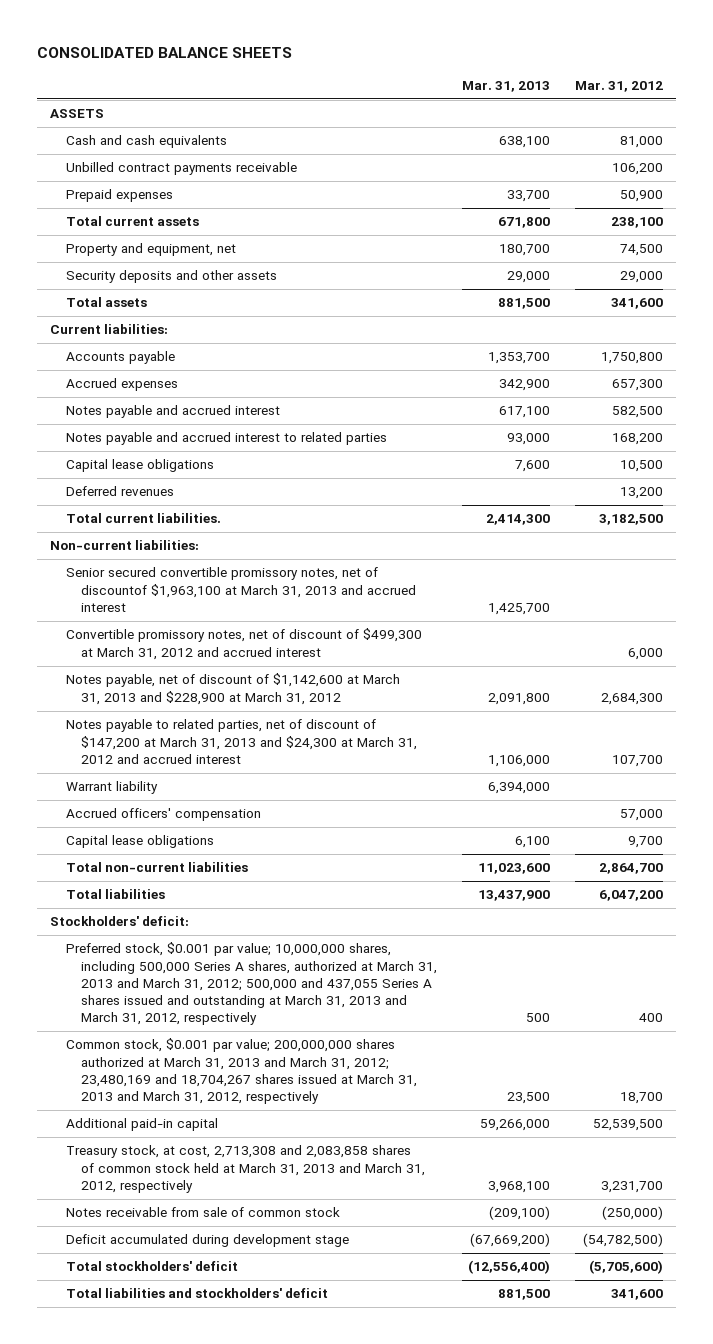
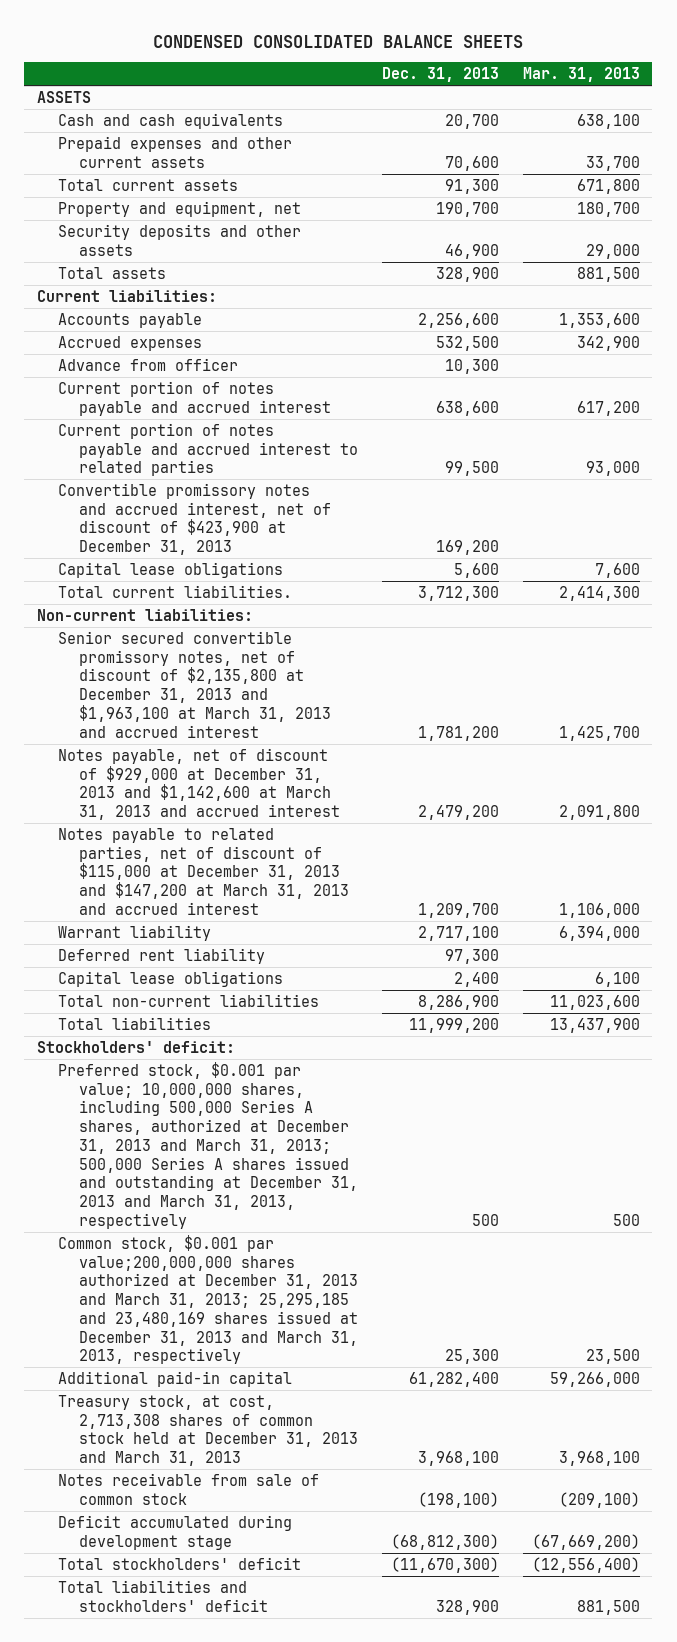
[37,47,293,59] CONSOLIDATED BALANCE SHEETS -> [153,34,524,48] CONDENSED CONSOLIDATED BALANCE SHEETS
[575,80,664,92] Mar. 31, 2012 -> none
none -> [381,67,499,83] Dec. 31, 2013
[65,162,297,176] Unbilled contract payments receivable -> none
[65,189,173,203] Prepaid expenses -> [57,135,292,168] Prepaid expenses and other current assets
[488,352,551,365] 1,353,700 -> [559,312,641,328] 1,353,600
none -> [57,357,238,371] Advance from officer
[65,405,280,419] Notes payable and accrued interest -> [57,380,331,416] Current portion of notes payable and accrued interest
[499,406,551,419] 617,100 -> [577,400,641,416] 617,200
[65,432,387,446] Notes payable and accrued interest to related parties -> [57,422,358,477] Current portion of notes payable and accrued interest to related parties
none -> [57,482,331,556] Convertible promissory notes and accrued interest, net of discount of $423,900 at December 31, 2013
[65,486,174,497] Deferred revenues -> none
[65,628,422,660] Convertible promissory notes, net of discount of $499,300 at March 31, 2012 and accrued interest -> none
[65,567,417,612] Senior secured convertible promissory notes, net of discountof $1,963,100 at March 31, 2013 and accrued interest -> [57,630,331,738] Senior secured convertible promissory notes, net of discount of $2,135,800 at December 31, 2013 and $1,963,100 at March 31, 2013 and accrued interest
[65,673,400,705] Notes payable, net of discount of $1,142,600 at March 31, 2013 and $228,900 at March 31, 2012 -> [57,747,340,821] Notes payable, net of discount of $929,000 at December 31, 2013 and $1,142,600 at March 31, 2013 and accrued interest
[65,719,418,764] Notes payable to related parties, net of discount of $147,200 at March 31, 2013 and $24,300 at March 31, 2012 and accrued interest -> [57,827,349,915] Notes payable to related parties, net of discount of $115,000 at December 31, 2013 and $147,200 at March 31, 2013 and accrued interest
[65,808,261,822] Accrued officers' compensation -> none
none -> [57,947,265,964] Deferred rent liability
[65,942,438,1026] Preferred stock, $0.001 par value; 10,000,000 shares, including 500,000 Series A shares, authorized at March 31, 2013 and March 31, 2012; 500,000 and 437,055 Series A shares issued and outstanding at March 31, 2013 and March 31, 2012, respectively -> [57,1061,358,1229] Preferred stock, $0.001 par value; 10,000,000 shares, including 500,000 Series A shares, authorized at December 31, 2013 and March 31, 2013; 500,000 Series A shares issued and outstanding at December 31, 2013 and March 31, 2013, respectively
[65,1038,418,1105] Common stock, $0.001 par value; 200,000,000 shares authorized at March 31, 2013 and March 31, 2012; 23,480,169 and 18,704,267 shares issued at March 31, 2013 and March 31, 2012, respectively -> [57,1234,358,1365] Common stock, $0.001 par value;200,000,000 shares authorized at December 31, 2013 and March 31, 2013; 25,295,185 and 23,480,169 shares issued at December 31, 2013 and March 31, 2013, respectively
[65,1145,426,1193] Treasury stock, at cost, 2,713,308 and 2,083,858 shares of common stock held at March 31, 2013 and March 31, 2012, respectively -> [57,1394,358,1467] Treasury stock, at cost, 2,713,308 shares of common stock held at December 31, 2013 and March 31, 2013

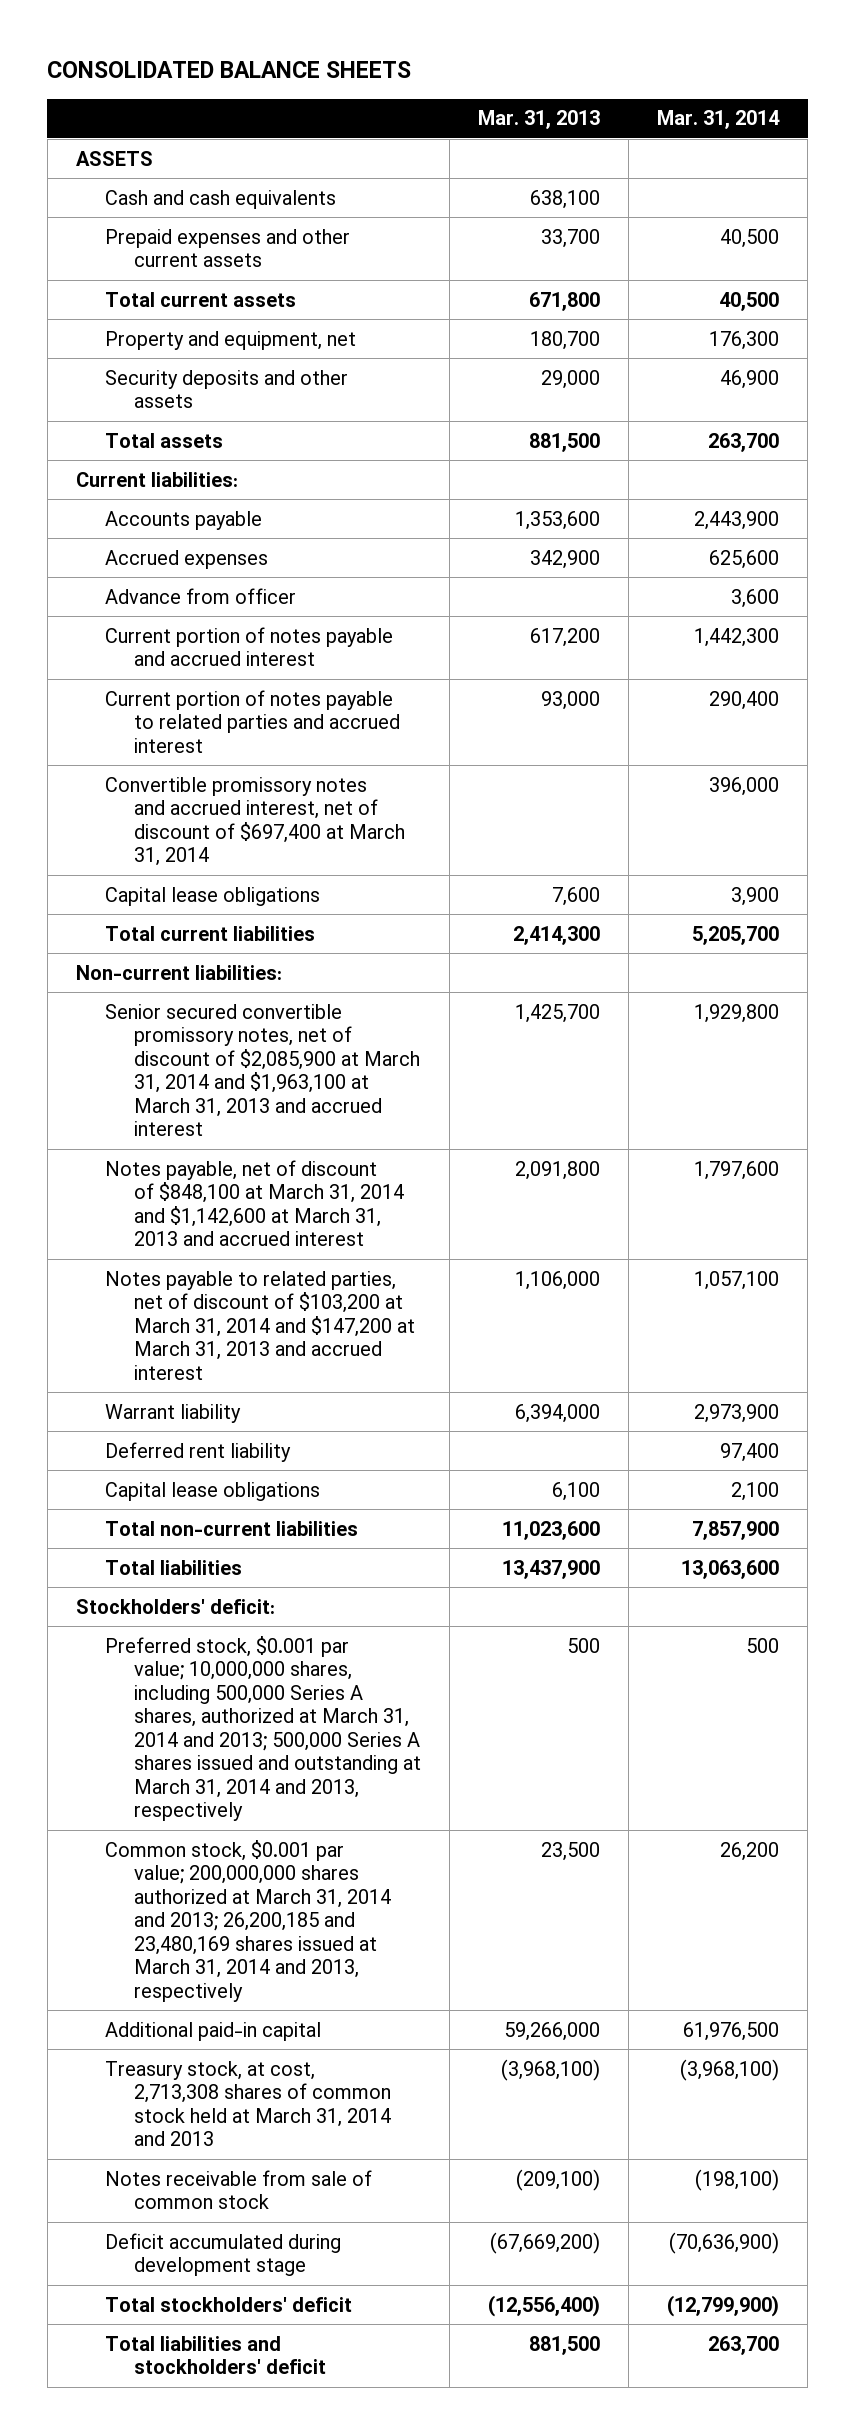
[153,34,524,48] CONDENSED CONSOLIDATED BALANCE SHEETS -> [47,61,412,79] CONSOLIDATED BALANCE SHEETS
[381,67,499,83] Dec. 31, 2013 -> none
none -> [657,110,781,130] Mar. 31, 2014
[57,422,358,477] Current portion of notes payable and accrued interest to related parties -> [104,689,401,753] Current portion of notes payable to related parties and accrued interest
[57,482,331,556] Convertible promissory notes and accrued interest, net of discount of $423,900 at December 31, 2013 -> [104,776,406,867] Convertible promissory notes and accrued interest, net of discount of $697,400 at March 31, 2014
[57,584,292,598] Total current liabilities. -> [104,925,315,941] Total current liabilities
[57,630,331,738] Senior secured convertible promissory notes, net of discount of $2,135,800 at December 31, 2013 and $1,963,100 at March 31, 2013 and accrued interest -> [104,1003,421,1137] Senior secured convertible promissory notes, net of discount of $2,085,900 at March 31, 2014 and $1,963,100 at March 31, 2013 and accrued interest
[57,747,340,821] Notes payable, net of discount of $929,000 at December 31, 2013 and $1,142,600 at March 31, 2013 and accrued interest -> [104,1159,405,1247] Notes payable, net of discount of $848,100 at March 31, 2014 and $1,142,600 at March 31, 2013 and accrued interest
[57,827,349,915] Notes payable to related parties, net of discount of $115,000 at December 31, 2013 and $147,200 at March 31, 2013 and accrued interest -> [104,1270,416,1380] Notes payable to related parties, net of discount of $103,200 at March 31, 2014 and $147,200 at March 31, 2013 and accrued interest
[57,1061,358,1229] Preferred stock, $0.001 par value; 10,000,000 shares, including 500,000 Series A shares, authorized at December 31, 2013 and March 31, 2013; 500,000 Series A shares issued and outstanding at December 31, 2013 and March 31, 2013, respectively -> [104,1635,422,1822] Preferred stock, $0.001 par value; 10,000,000 shares, including 500,000 Series A shares, authorized at March 31, 2014 and 2013; 500,000 Series A shares issued and outstanding at March 31, 2014 and 2013, respectively
[57,1234,358,1365] Common stock, $0.001 par value;200,000,000 shares authorized at December 31, 2013 and March 31, 2013; 25,295,185 and 23,480,169 shares issued at December 31, 2013 and March 31, 2013, respectively -> [104,1839,392,2002] Common stock, $0.001 par value; 200,000,000 shares authorized at March 31, 2014 and 2013; 26,200,185 and 23,480,169 shares issued at March 31, 2014 and 2013, respectively
[57,1394,358,1467] Treasury stock, at cost, 2,713,308 shares of common stock held at December 31, 2013 and March 31, 2013 -> [104,2060,392,2147] Treasury stock, at cost, 2,713,308 shares of common stock held at March 31, 2014 and 2013
[559,1451,641,1467] 3,968,100 -> [501,2058,601,2081] (3,968,100)

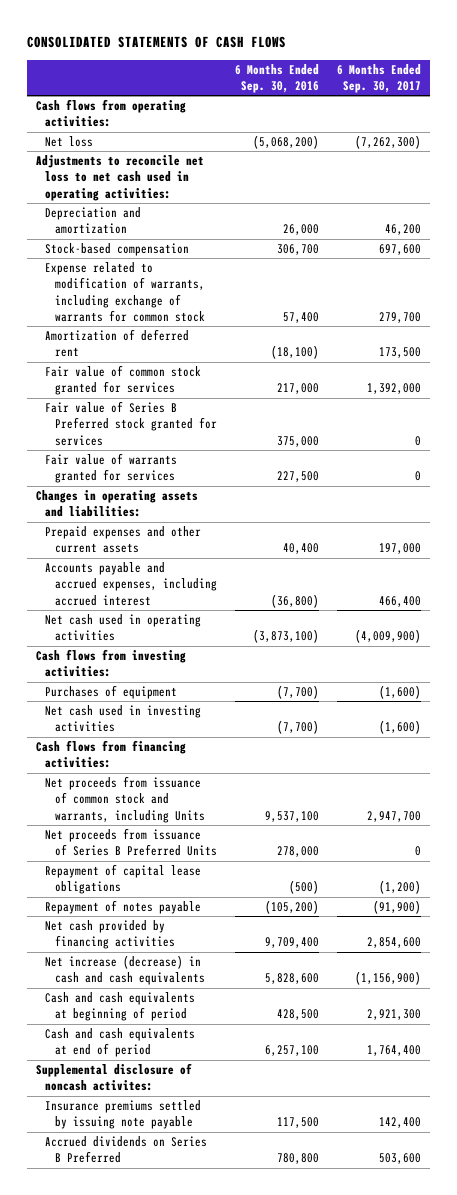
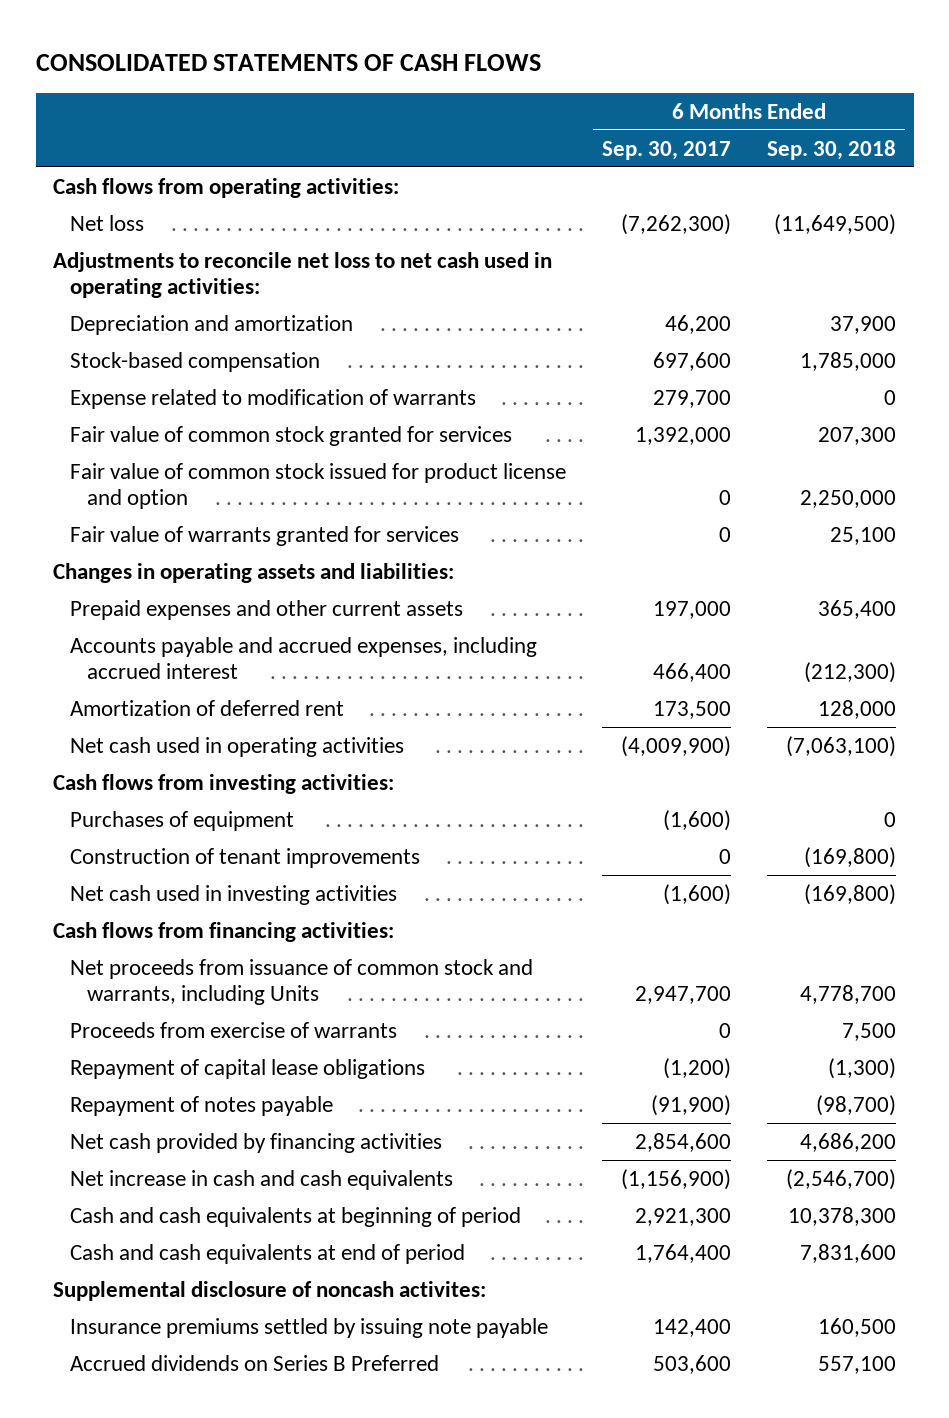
[234,63,319,94] 6 Months Ended Sep. 30, 2016 -> none
none -> [766,139,896,160] Sep. 30, 2018
[45,262,205,322] Expense related to modification of warrants, including exchange of warrants for common stock -> [70,388,477,409] Expense related to modification of warrants
[45,401,217,446] Fair value of Series B Preferred stock granted for services -> none
none -> [70,462,567,509] Fair value of common stock issued for product license and option
[45,329,190,358] Amortization of deferred rent -> [70,699,345,716] Amortization of deferred rent
none -> [70,847,421,868] Construction of tenant improvements
[45,828,217,857] Net proceeds from issuance of Series B Preferred Units -> none
none -> [70,1021,398,1038] Proceeds from exercise of warrants
[45,955,205,986] Net increase (decrease) in cash and cash equivalents -> [70,1169,454,1190] Net increase in cash and cash equivalents

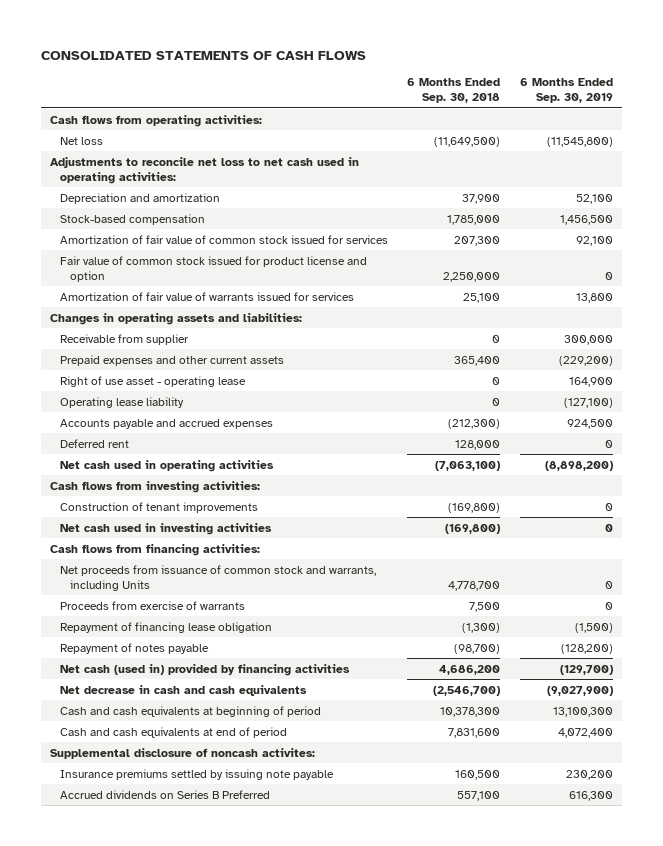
[602,140,732,160] Sep. 30, 2017 -> none
none -> [519,78,613,104] 6 Months Ended Sep. 30, 2019
[70,388,477,409] Expense related to modification of warrants -> none
[70,425,513,446] Fair value of common stock granted for services -> [60,234,389,244] Amortization of fair value of common stock issued for services
[70,525,460,546] Fair value of warrants granted for services -> [60,291,355,301] Amortization of fair value of warrants issued for services
none -> [60,333,190,345] Receivable from supplier
none -> [60,375,247,387] Right of use asset - operating lease
none -> [60,396,185,408] Operating lease liability
[70,636,538,679] Accounts payable and accrued expenses, including accrued interest -> [60,418,274,429] Accounts payable and accrued expenses
[70,699,345,716] Amortization of deferred rent -> [60,438,130,448] Deferred rent
[70,810,295,831] Purchases of equipment -> none
[70,1058,426,1079] Repayment of capital lease obligations -> [60,621,273,633] Repayment of financing lease obligation
[70,1132,443,1153] Net cash provided by financing activities -> [60,663,351,676] Net cash (used in) provided by financing activities
[70,1169,454,1190] Net increase in cash and cash equivalents -> [60,684,308,696] Net decrease in cash and cash equivalents

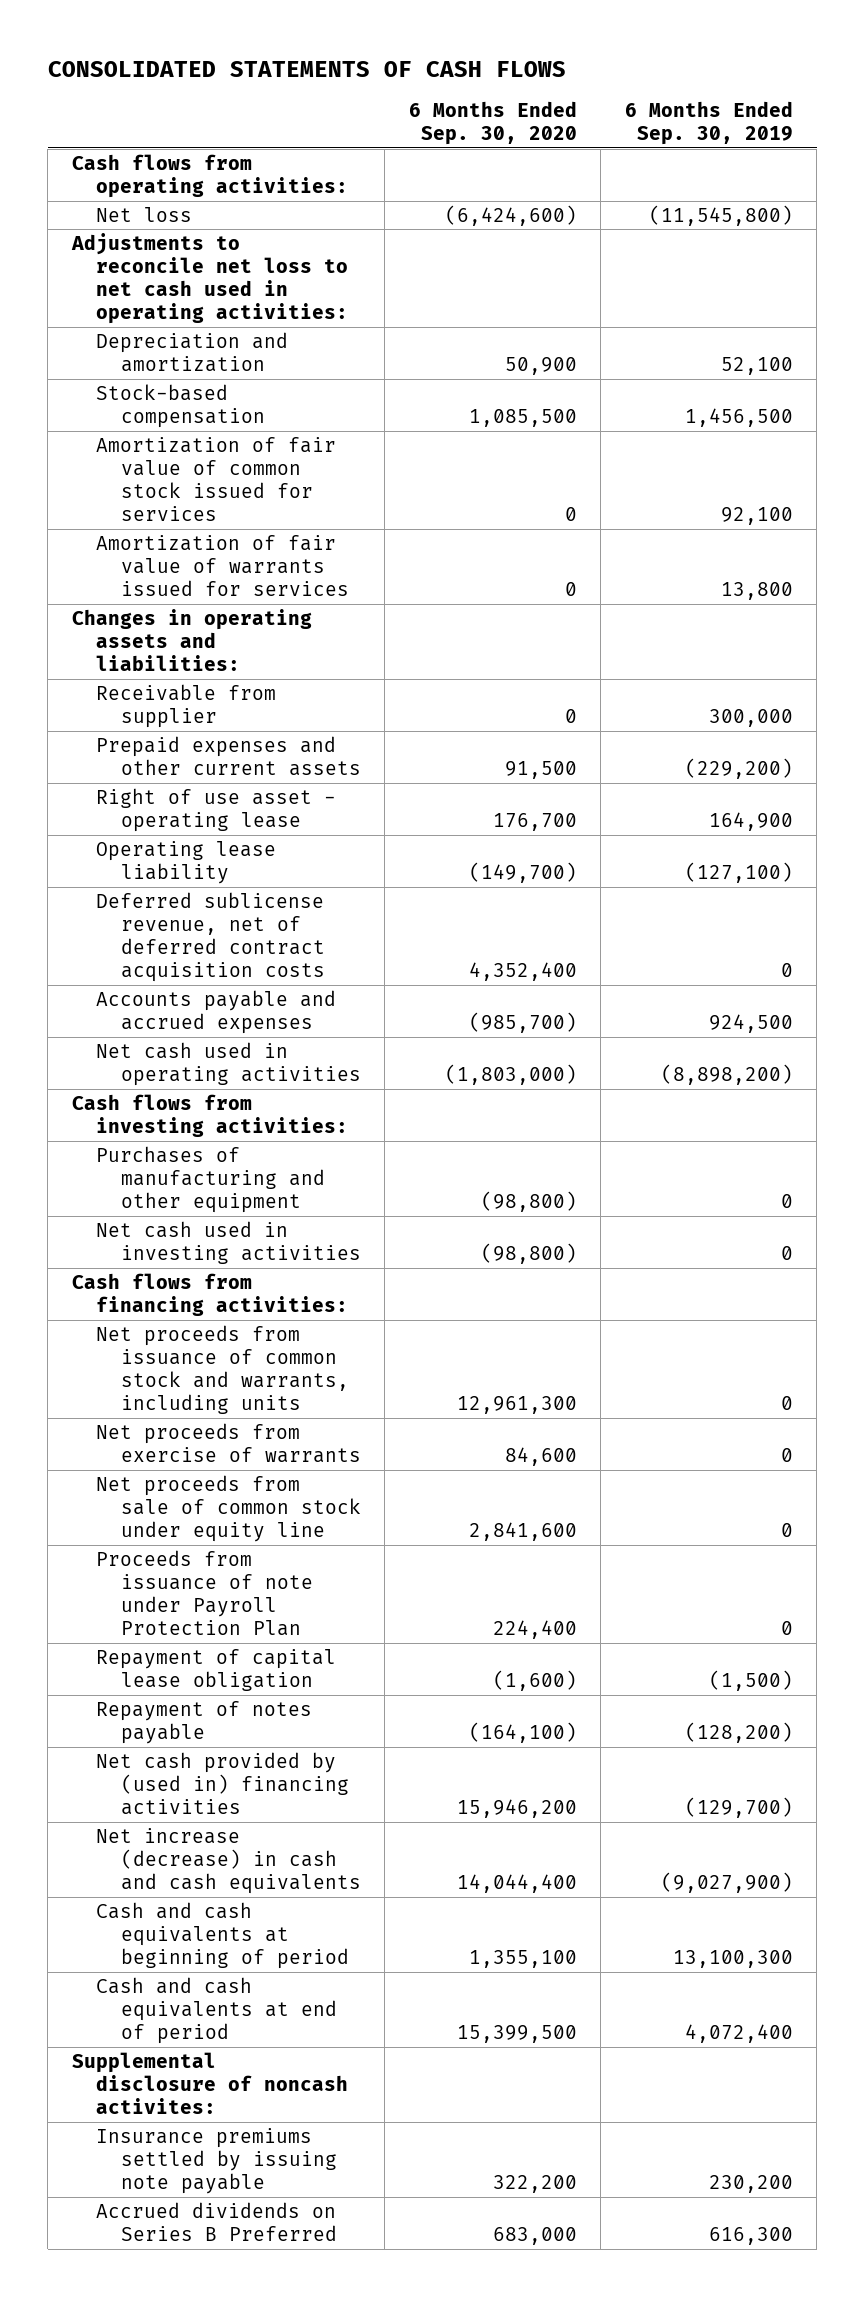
[407,78,501,104] 6 Months Ended Sep. 30, 2018 -> none
none -> [408,100,577,145] 6 Months Ended Sep. 30, 2020
[60,255,368,282] Fair value of common stock issued for product license and option -> none
none -> [96,891,325,983] Deferred sublicense revenue, net of deferred contract acquisition costs
[60,438,130,448] Deferred rent -> none
[60,501,259,513] Construction of tenant improvements -> none
none -> [96,1145,325,1214] Purchases of manufacturing and other equipment
[60,564,377,591] Net proceeds from issuance of common stock and warrants, including Units -> [96,1324,349,1415] Net proceeds from issuance of common stock and warrants, including units
[60,600,246,610] Proceeds from exercise of warrants -> [96,1422,361,1463] Net proceeds from exercise of warrants
none -> [96,1474,361,1543] Net proceeds from sale of common stock under equity line
none -> [96,1549,313,1637] Proceeds from issuance of note under Payroll Protection Plan
[60,621,273,633] Repayment of financing lease obligation -> [96,1648,337,1691] Repayment of capital lease obligation
[60,663,351,676] Net cash (used in) provided by financing activities -> [96,1751,349,1816] Net cash provided by (used in) financing activities
[60,684,308,696] Net decrease in cash and cash equivalents -> [96,1827,361,1895] Net increase (decrease) in cash and cash equivalents

